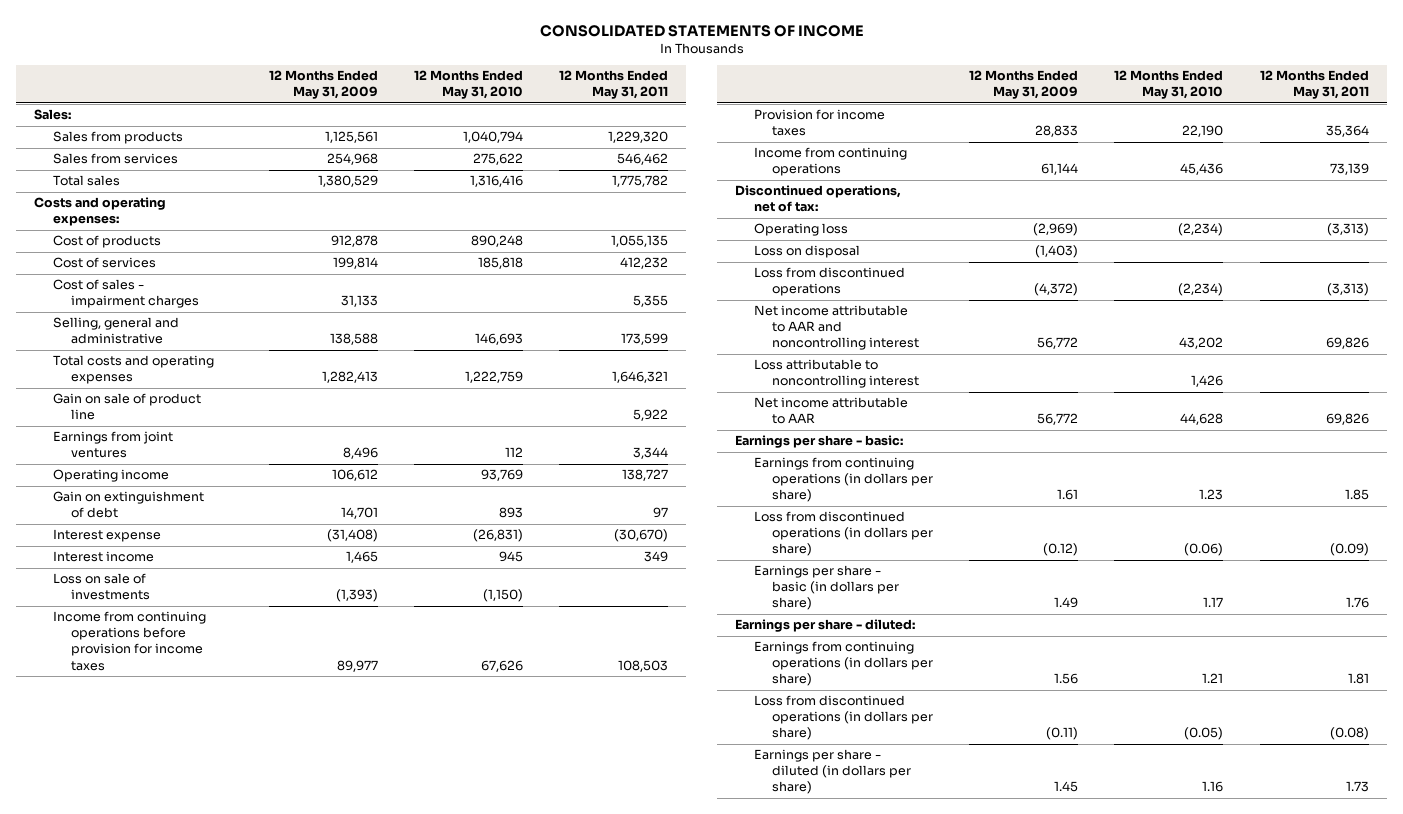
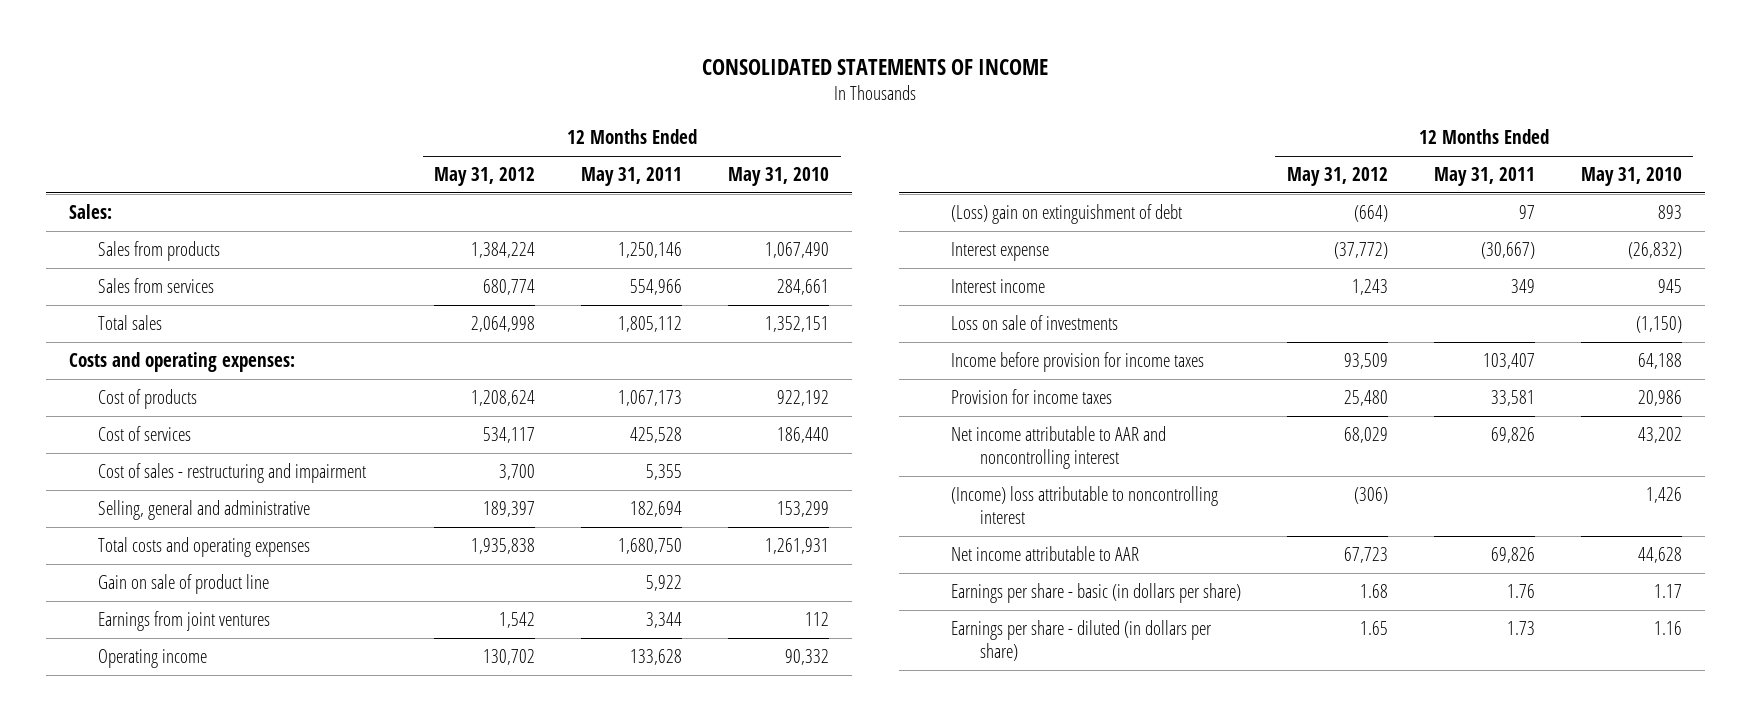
[268,70,378,100] 12 Months Ended May 31, 2009 -> none
none -> [434,167,536,187] May 31, 2012
[462,131,523,144] 1,040,794 -> [765,242,830,259] 1,067,490
[607,131,668,144] 1,229,320 -> [618,242,683,259] 1,250,146
[472,153,523,166] 275,622 -> [777,279,830,296] 284,661
[616,153,668,166] 546,462 -> [630,279,683,296] 554,966
[469,175,523,188] 1,316,416 -> [765,316,830,333] 1,352,151
[611,175,668,188] 1,775,782 -> [618,316,683,333] 1,805,112
[470,235,523,248] 890,248 -> [777,390,830,407] 922,192
[610,235,668,248] 1,055,135 -> [618,390,683,407] 1,067,173
[477,257,523,270] 185,818 -> [777,427,830,444] 186,440
[619,257,668,270] 412,232 -> [630,427,683,444] 425,528
[52,279,200,309] Cost of sales - impairment charges -> [98,463,367,484] Cost of sales - restructuring and impairment
[474,333,523,346] 146,693 -> [777,501,830,518] 153,299
[620,333,668,346] 173,599 -> [630,501,683,518] 182,694
[464,371,523,384] 1,222,759 -> [765,538,830,555] 1,261,931
[611,371,668,384] 1,646,321 -> [618,538,683,555] 1,680,750
[480,469,523,482] 93,769 -> [785,649,830,666] 90,332
[621,469,668,482] 138,727 -> [630,649,683,666] 133,628
[52,491,204,519] Gain on extinguishment of debt -> [951,204,1183,225] (Loss) gain on extinguishment of debt
[472,529,523,543] (26,831) -> [1627,242,1682,260] (26,832)
[613,529,668,543] (30,670) -> [1480,242,1535,260] (30,667)
[753,147,907,177] Income from continuing operations -> none
[735,185,902,213] Discontinued operations, net of tax: -> none
[753,223,848,237] Operating loss -> none
[753,245,860,259] Loss on disposal -> none
[753,267,905,297] Loss from discontinued operations -> none
[52,611,206,671] Income from continuing operations before provision for income taxes -> [951,352,1205,373] Income before provision for income taxes
[480,659,523,672] 67,626 -> [1637,353,1682,370] 64,188
[617,659,668,672] 108,503 -> [1482,353,1535,370] 103,407
[1182,125,1224,138] 22,190 -> [1637,390,1682,407] 20,986
[1325,125,1369,138] 35,364 -> [1490,390,1535,407] 33,581
[753,359,920,389] Loss attributable to noncontrolling interest -> [951,486,1219,525] (Income) loss attributable to noncontrolling interest
[735,435,904,449] Earnings per share - basic: -> none
[753,457,934,503] Earnings from continuing operations (in dollars per share) -> none
[753,511,934,557] Loss from discontinued operations (in dollars per share) -> none
[735,619,916,633] Earnings per share - diluted: -> none
[753,641,934,687] Earnings from continuing operations (in dollars per share) -> none
[753,695,934,741] Loss from discontinued operations (in dollars per share) -> none

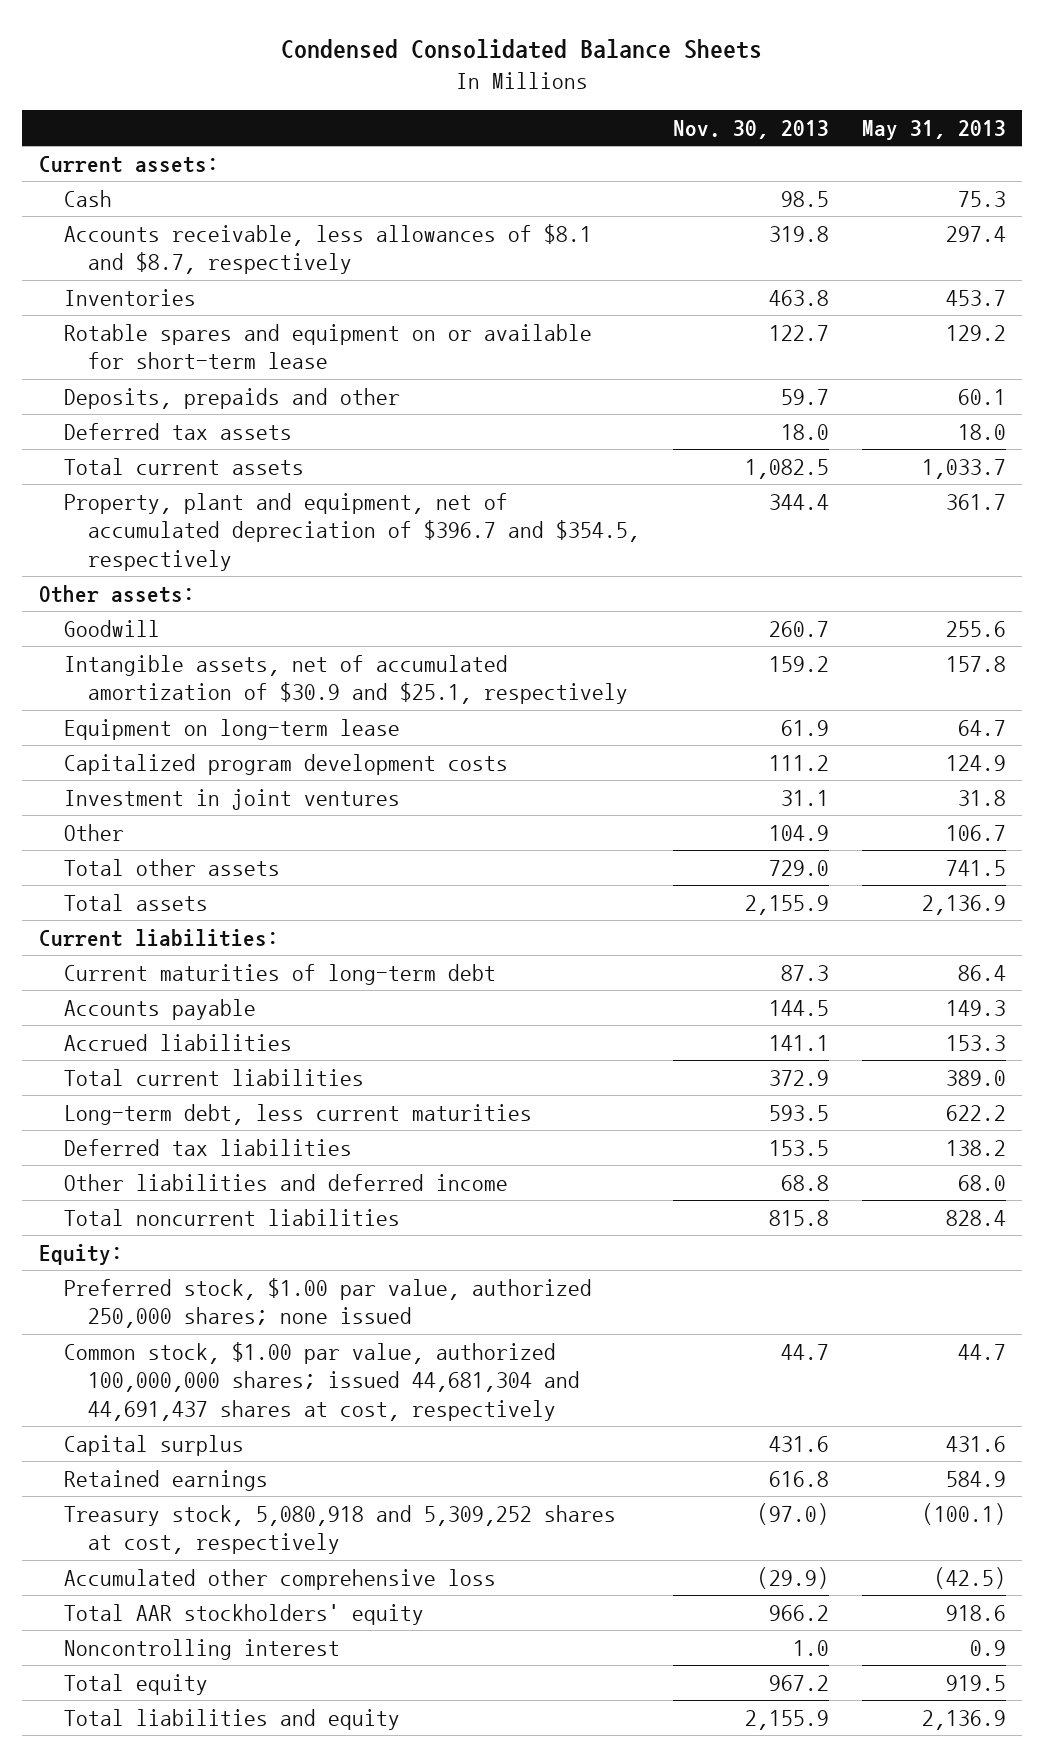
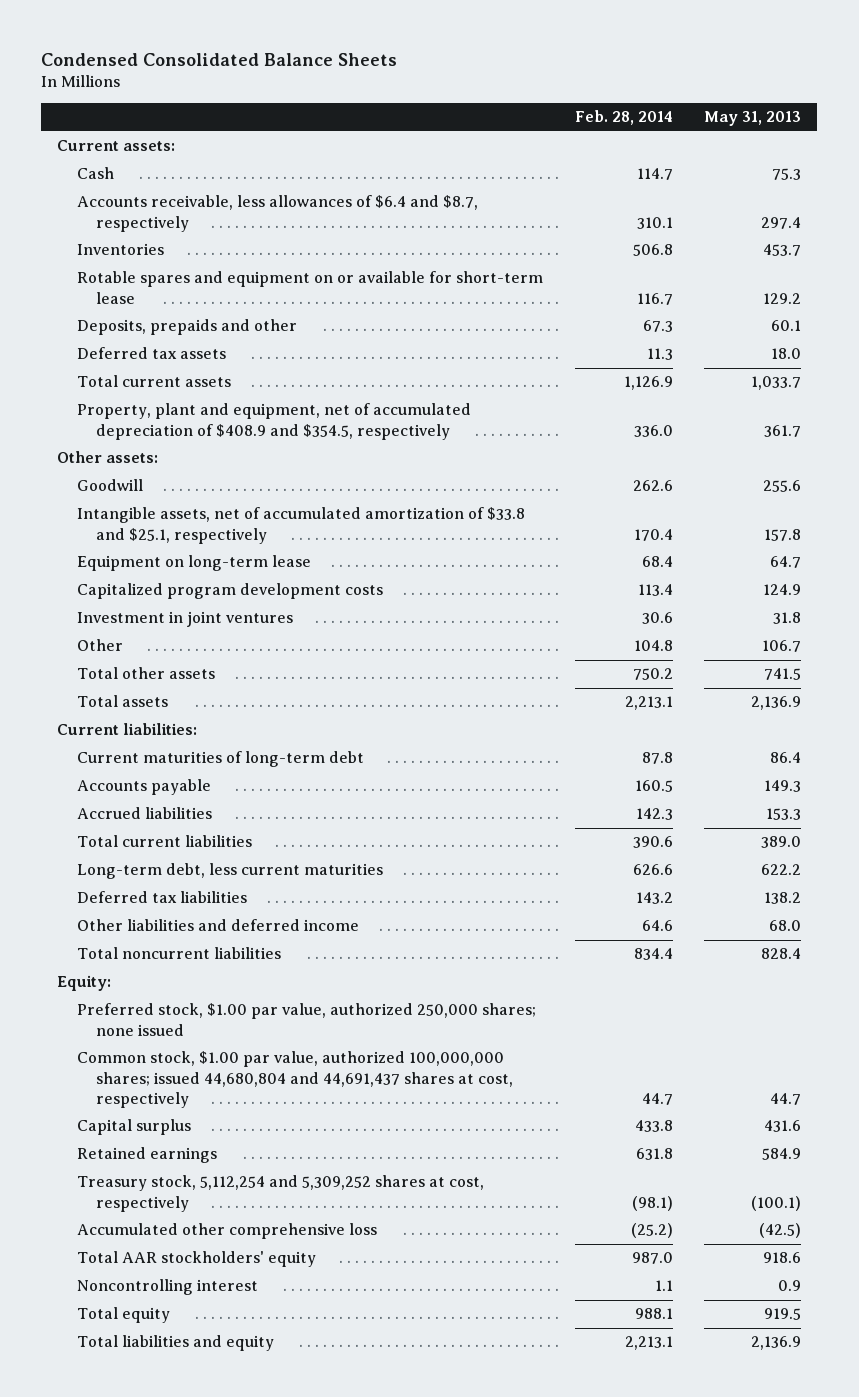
[673,120,830,140] Nov. 30, 2013 -> none
none -> [574,110,673,126] Feb. 28, 2014
[63,223,592,275] Accounts receivable, less allowances of $8.1 and $8.7, respectively -> [76,195,478,232] Accounts receivable, less allowances of $6.4 and $8.7, respectively
[63,492,641,572] Property, plant and equipment, net of accumulated depreciation of $396.7 and $354.5, respectively -> [76,403,471,440] Property, plant and equipment, net of accumulated depreciation of $408.9 and $354.5, respectively
[63,654,629,705] Intangible assets, net of accumulated amortization of $30.9 and $25.1, respectively -> [76,507,525,544] Intangible assets, net of accumulated amortization of $33.8 and $25.1, respectively
[63,1341,581,1422] Common stock, $1.00 par value, authorized 100,000,000 shares; issued 44,681,304 and 44,691,437 shares at cost, respectively -> [76,1051,514,1108] Common stock, $1.00 par value, authorized 100,000,000 shares; issued 44,680,804 and 44,691,437 shares at cost, respectively
[63,1504,616,1555] Treasury stock, 5,080,918 and 5,309,252 shares at cost, respectively -> [76,1175,484,1212] Treasury stock, 5,112,254 and 5,309,252 shares at cost, respectively

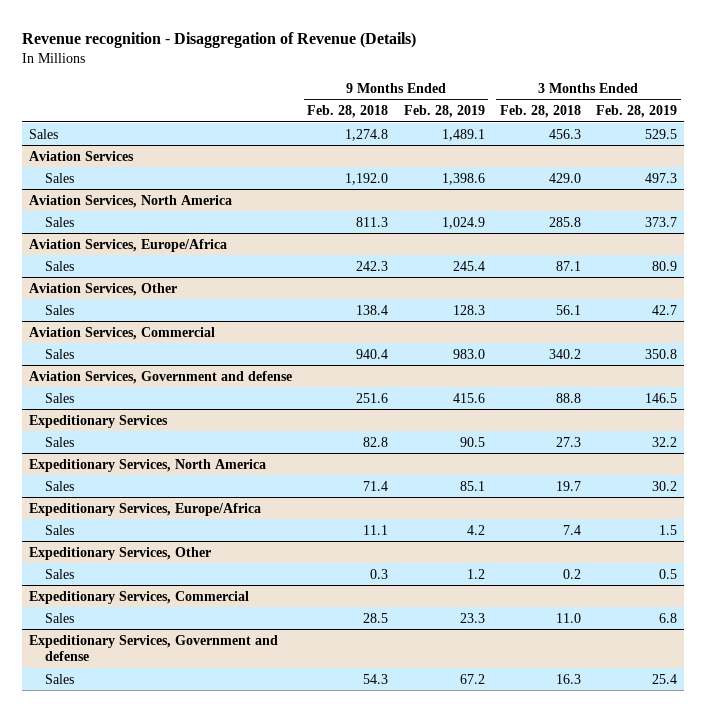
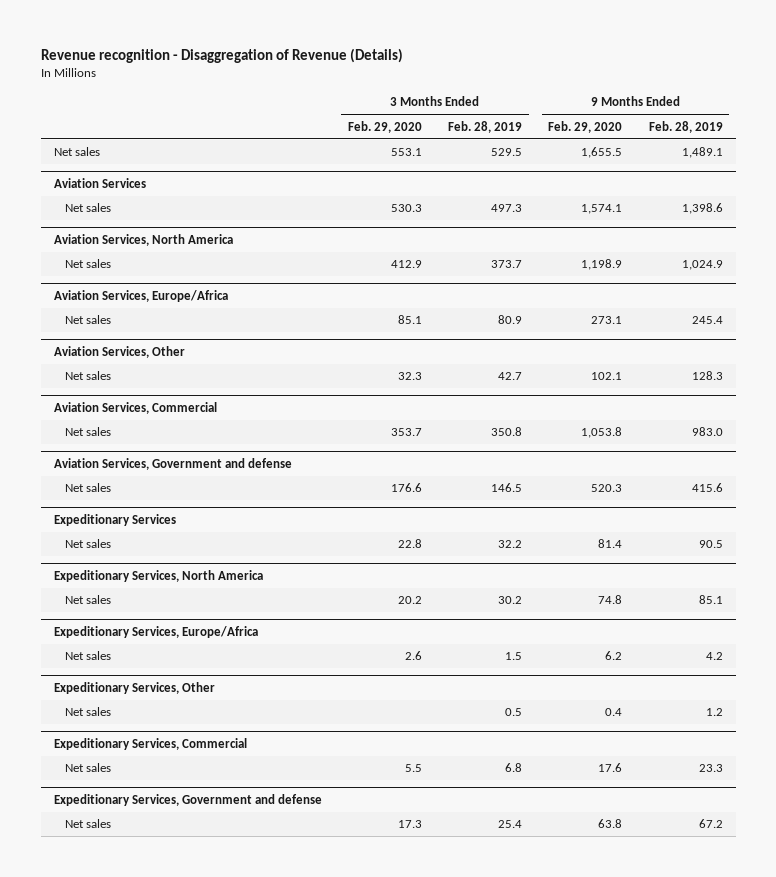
[307,104,389,118] Feb. 28, 2018 -> none
[499,104,581,118] Feb. 28, 2018 -> none
none -> [347,120,422,133] Feb. 29, 2020
none -> [548,120,623,133] Feb. 29, 2020
[29,128,59,139] Sales -> [53,147,100,157] Net sales
[45,172,75,183] Sales -> [64,203,111,213] Net sales
[45,216,75,227] Sales -> [64,259,111,269] Net sales
[45,260,75,271] Sales -> [64,315,111,325] Net sales
[45,304,75,315] Sales -> [64,371,111,381] Net sales
[45,348,75,359] Sales -> [64,427,111,437] Net sales
[45,392,75,403] Sales -> [64,483,111,493] Net sales
[45,436,75,447] Sales -> [64,539,111,549] Net sales
[45,480,75,491] Sales -> [64,595,111,605] Net sales
[45,524,75,535] Sales -> [64,651,111,661] Net sales
[45,568,75,579] Sales -> [64,707,111,717] Net sales
[45,612,75,623] Sales -> [64,763,111,773] Net sales
[45,673,75,684] Sales -> [64,819,111,829] Net sales

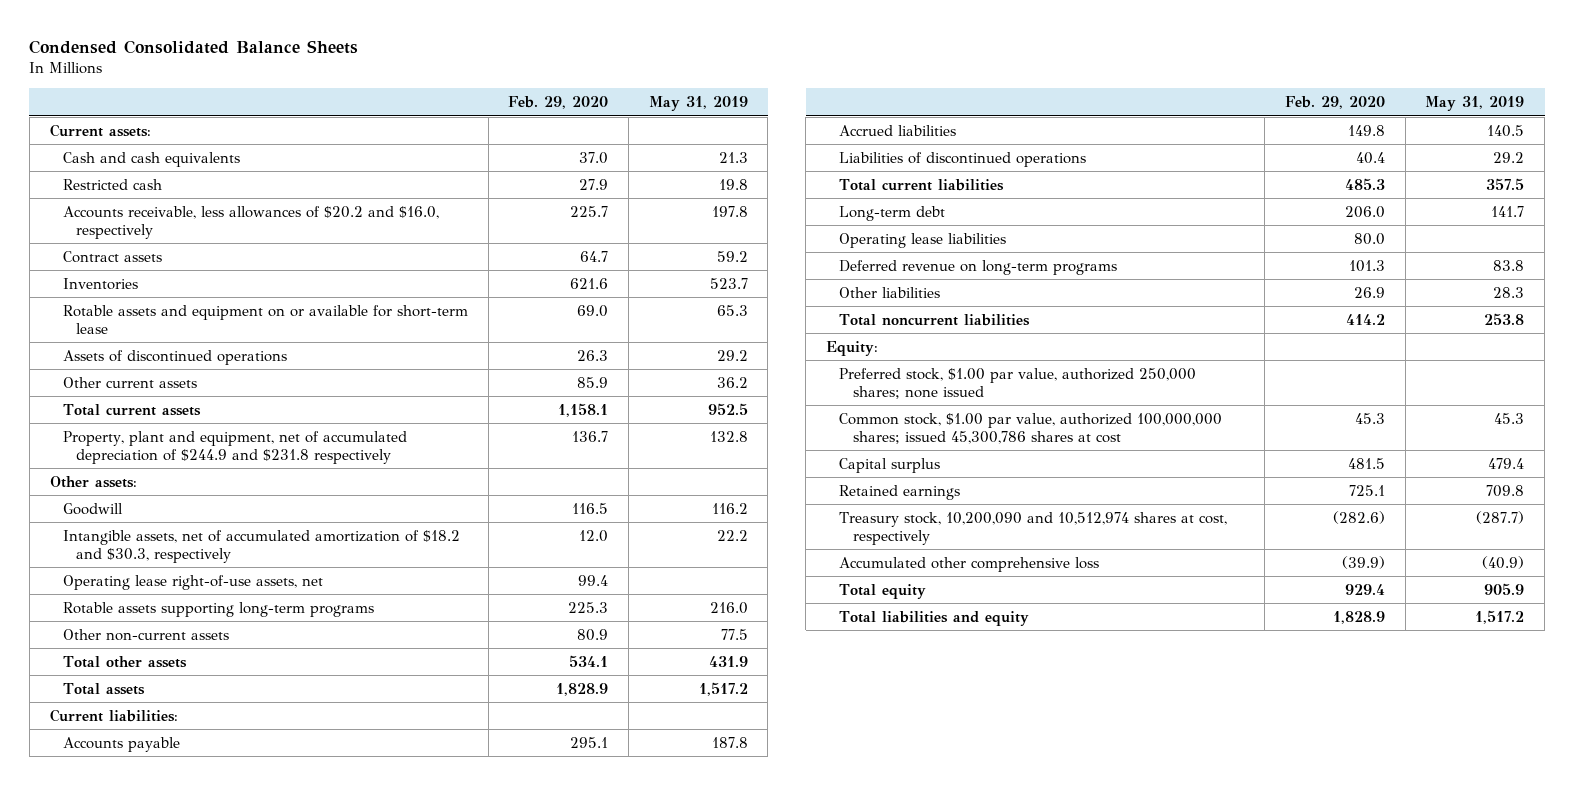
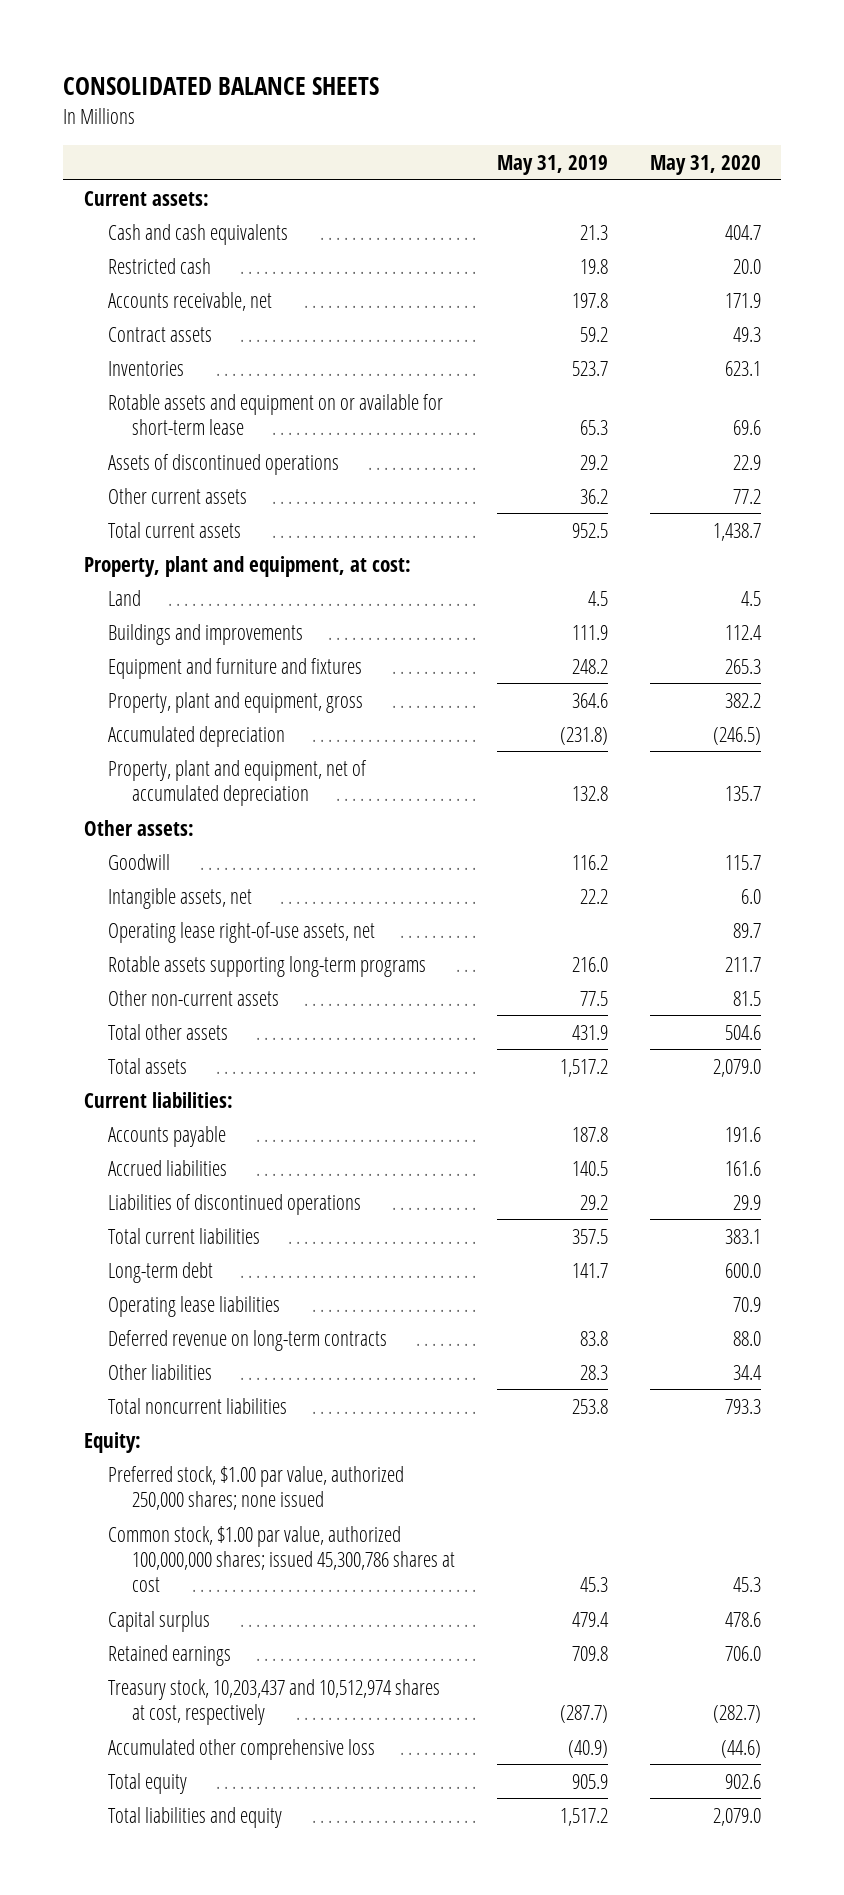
[29,39,359,54] Condensed Consolidated Balance Sheets -> [62,77,379,96] CONSOLIDATED BALANCE SHEETS
[508,96,609,110] Feb. 29, 2020 -> none
none -> [649,154,761,175] May 31, 2020
[62,205,439,239] Accounts receivable, less allowances of $20.2 and $16.0, respectively -> [107,291,272,311] Accounts receivable, net
none -> [83,555,411,577] Property, plant and equipment, at cost:
none -> [107,589,141,606] Land
none -> [107,623,303,645] Buildings and improvements
none -> [107,657,362,679] Equipment and furniture and fixtures
none -> [107,691,363,713] Property, plant and equipment, gross
none -> [107,725,285,747] Accumulated depreciation
[62,430,407,464] Property, plant and equipment, net of accumulated depreciation of $244.9 and $231.8 respectively -> [107,759,367,806] Property, plant and equipment, net of accumulated depreciation
[62,529,460,563] Intangible assets, net of accumulated amortization of $18.2 and $30.3, respectively -> [107,887,252,909] Intangible assets, net
[839,259,1118,275] Deferred revenue on long-term programs -> [107,1329,387,1351] Deferred revenue on long-term contracts
[839,511,1228,545] Treasury stock, 10,200,090 and 10,512,974 shares at cost, respectively -> [107,1678,440,1725] Treasury stock, 10,203,437 and 10,512,974 shares at cost, respectively

